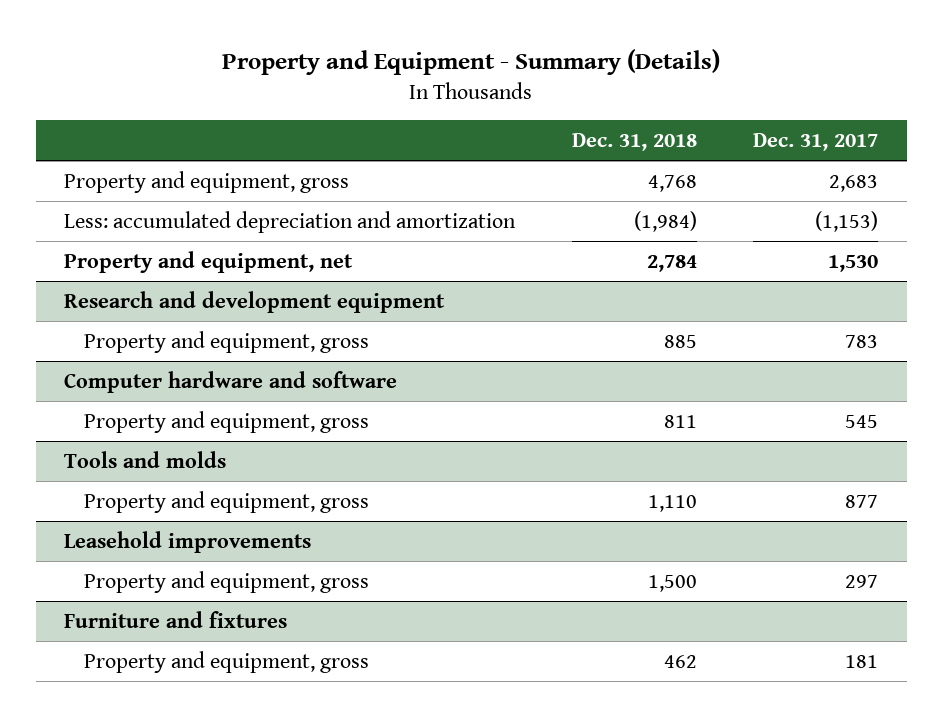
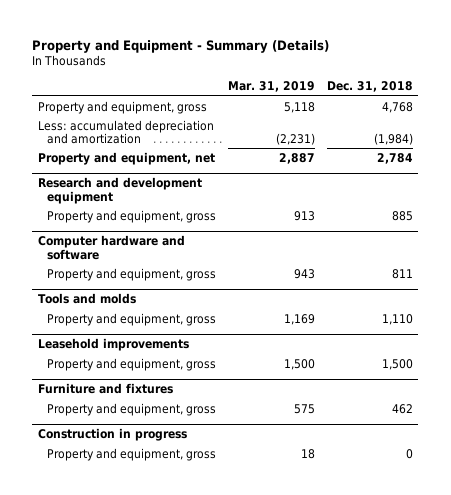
[753,133,879,152] Dec. 31, 2017 -> none
none -> [227,81,315,93] Mar. 31, 2019
none -> [38,428,188,442] Construction in progress
none -> [47,447,217,461] Property and equipment, gross

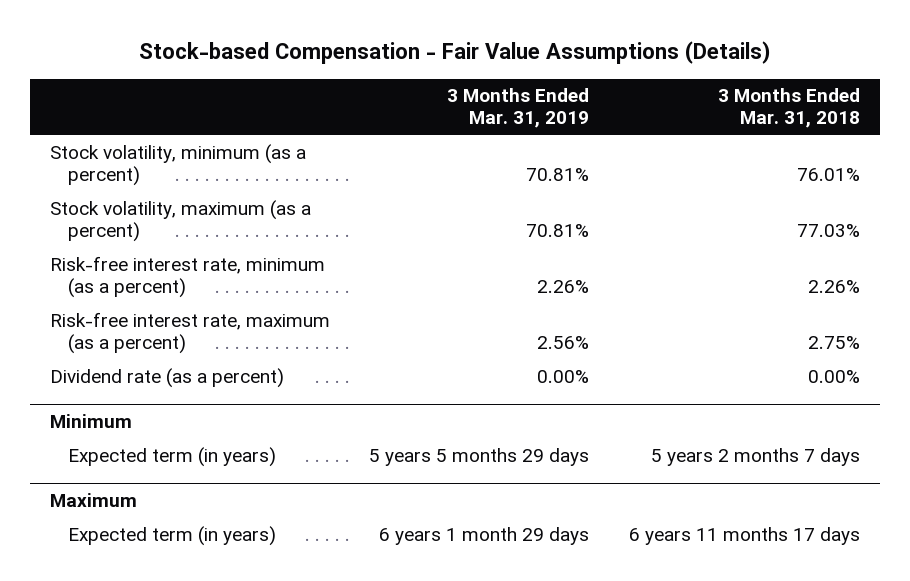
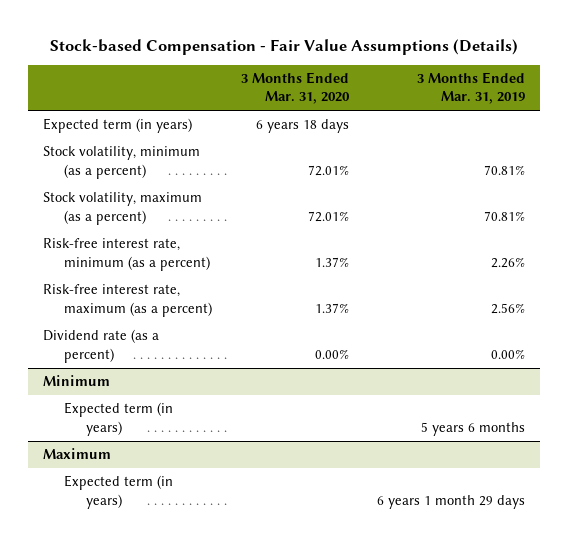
[718,88,861,129] 3 Months Ended Mar. 31, 2018 -> none
none -> [240,72,350,105] 3 Months Ended Mar. 31, 2020
none -> [42,118,192,134] Expected term (in years)
[369,447,590,466] 5 years 5 months 29 days -> [421,421,526,436] 5 years 6 months

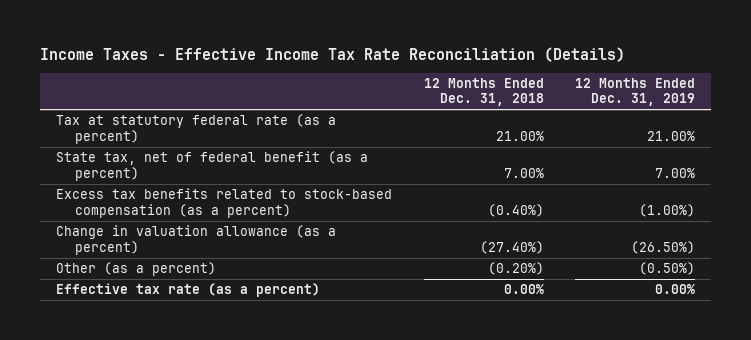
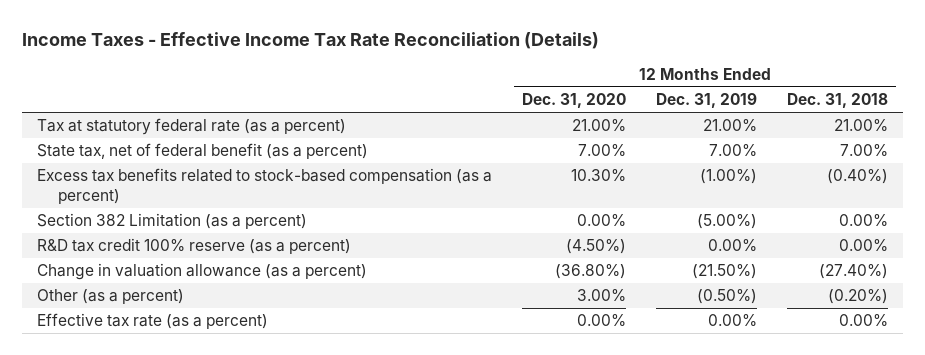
none -> [521,93,626,109] Dec. 31, 2020
none -> [36,213,307,230] Section 382 Limitation (as a percent)
none -> [36,238,351,255] R&D tax credit 100% reserve (as a percent)
[631,240,696,254] (26.50%) -> [691,264,757,280] (21.50%)

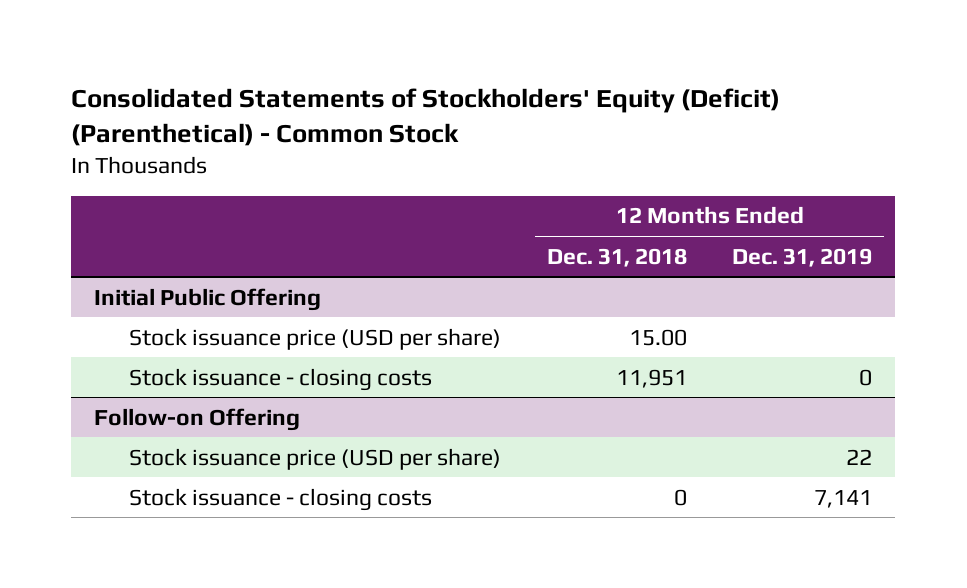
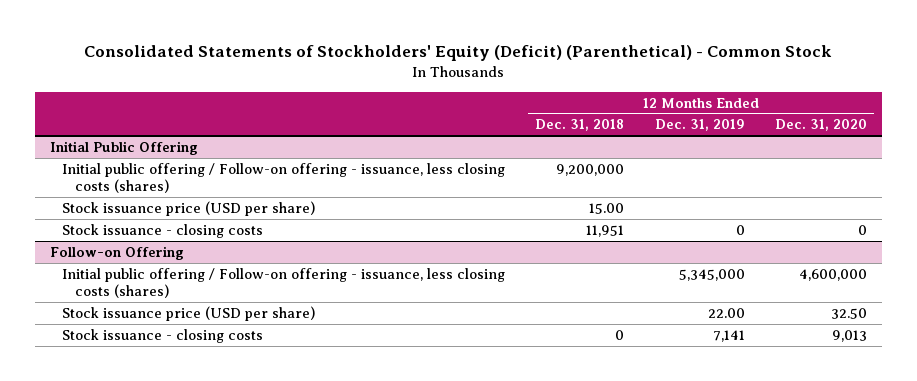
none -> [774,119,867,132] Dec. 31, 2020
none -> [62,162,506,194] Initial public offering / Follow-on offering - issuance, less closing costs (shares)
none -> [62,267,506,299] Initial public offering / Follow-on offering - issuance, less closing costs (shares)
[846,448,873,465] 22 -> [707,307,745,318] 22.00

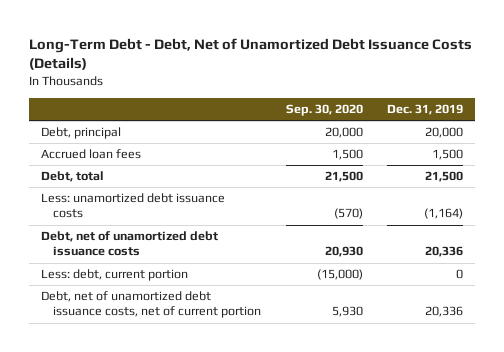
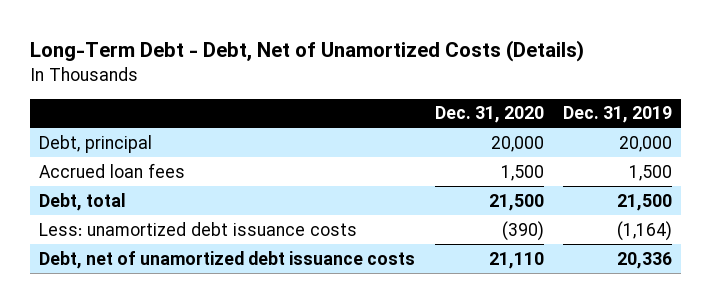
[29,37,473,71] Long-Term Debt - Debt, Net of Unamortized Debt Issuance Costs (Details) -> [29,40,584,63] Long-Term Debt - Debt, Net of Unamortized Costs (Details)
[285,103,363,116] Sep. 30, 2020 -> none
none -> [434,106,544,124] Dec. 31, 2020
[41,269,189,282] Less: debt, current portion -> none
[41,291,262,319] Debt, net of unamortized debt issuance costs, net of current portion -> none

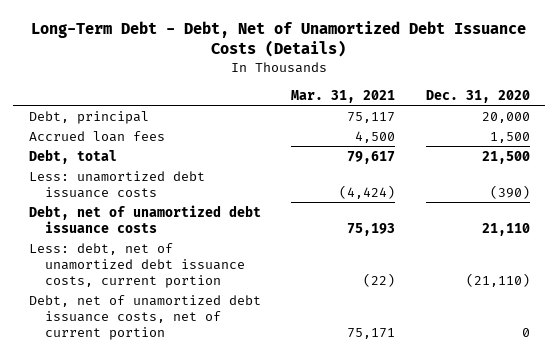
[29,40,584,63] Long-Term Debt - Debt, Net of Unamortized Costs (Details) -> [31,20,527,58] Long-Term Debt - Debt, Net of Unamortized Debt Issuance Costs (Details)
[562,106,672,124] Dec. 31, 2019 -> none
none -> [291,89,396,103] Mar. 31, 2021
none -> [28,242,246,289] Less: debt, net of unamortized debt issuance costs, current portion
none -> [28,294,261,341] Debt, net of unamortized debt issuance costs, net of current portion

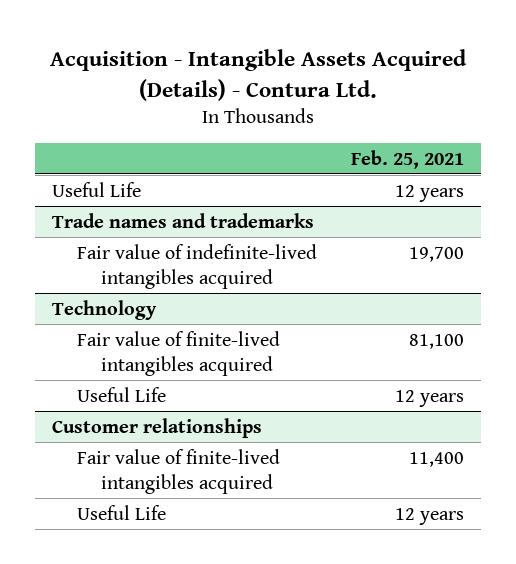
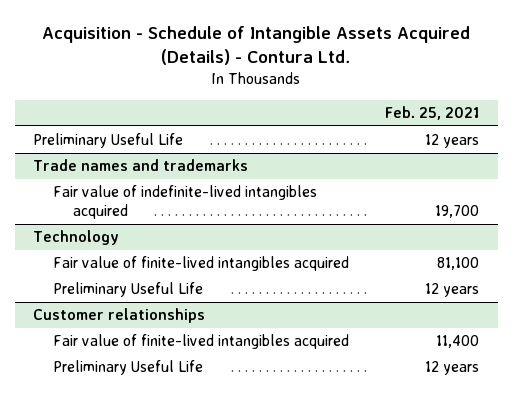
[49,48,467,101] Acquisition - Intangible Assets Acquired (Details) - Contura Ltd. -> [42,25,471,66] Acquisition - Schedule of Intangible Assets Acquired (Details) - Contura Ltd.
[52,181,142,197] Useful Life -> [33,133,184,149] Preliminary Useful Life
[76,386,166,402] Useful Life -> [52,282,203,298] Preliminary Useful Life
[76,504,166,520] Useful Life -> [52,360,203,376] Preliminary Useful Life

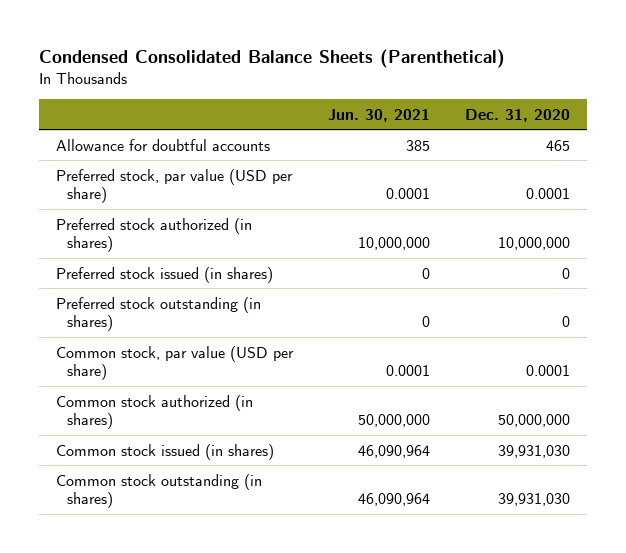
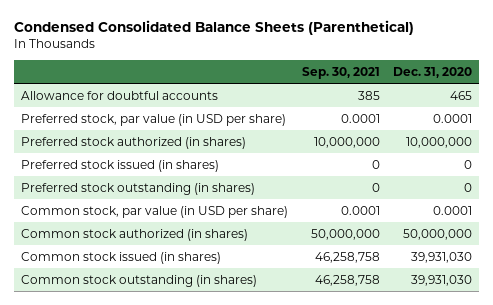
[327,108,430,122] Jun. 30, 2021 -> none
none -> [301,66,380,79] Sep. 30, 2021
[56,168,294,204] Preferred stock, par value (USD per share) -> [20,113,286,126] Preferred stock, par value (in USD per share)
[56,345,295,381] Common stock, par value (USD per share) -> [20,205,288,218] Common stock, par value (in USD per share)

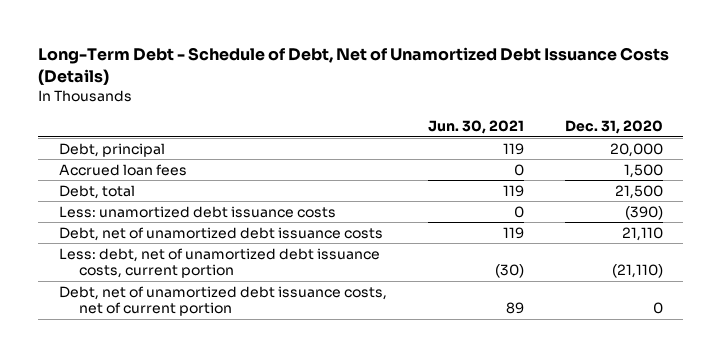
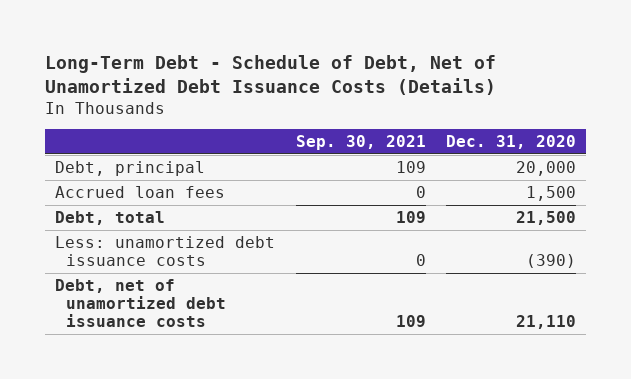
[427,120,524,135] Jun. 30, 2021 -> none
none -> [295,134,426,150] Sep. 30, 2021
[58,247,380,279] Less: debt, net of unamortized debt issuance costs, current portion -> none
[58,285,387,317] Debt, net of unamortized debt issuance costs, net of current portion -> none

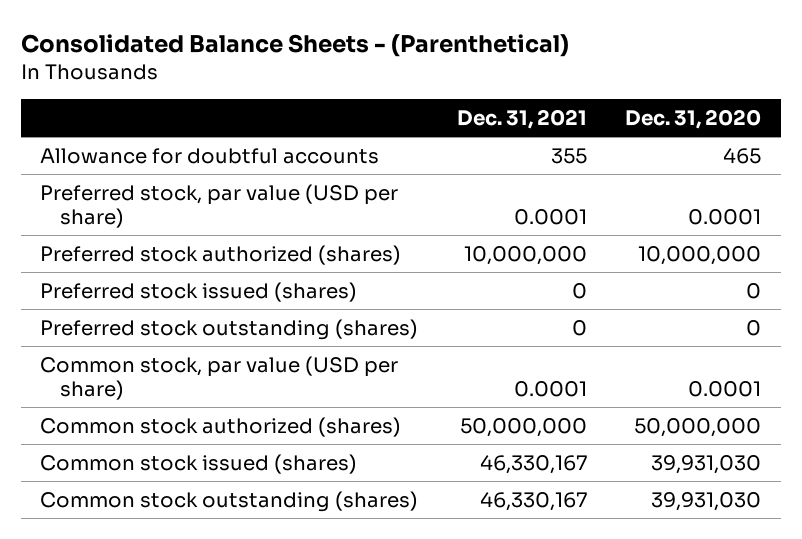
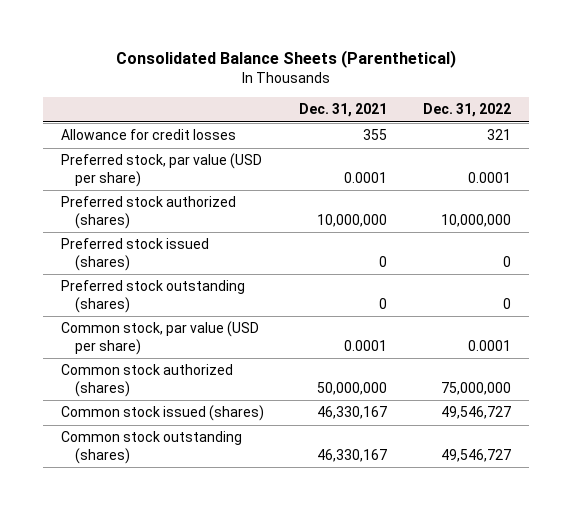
[21,34,570,58] Consolidated Balance Sheets - (Parenthetical) -> [115,50,456,69] Consolidated Balance Sheets (Parenthetical)
[625,109,762,130] Dec. 31, 2020 -> none
none -> [423,103,512,118] Dec. 31, 2022
[40,147,380,164] Allowance for doubtful accounts -> [60,129,236,141] Allowance for credit losses

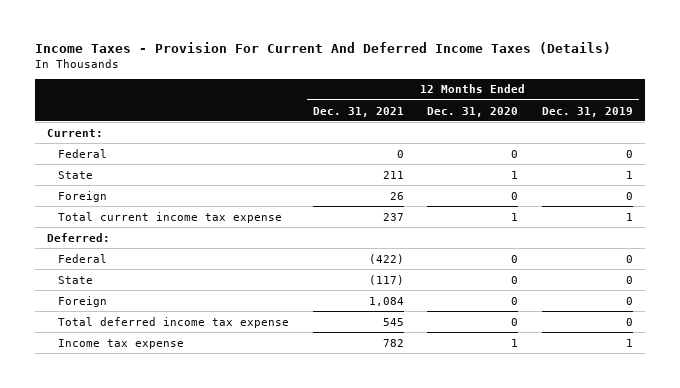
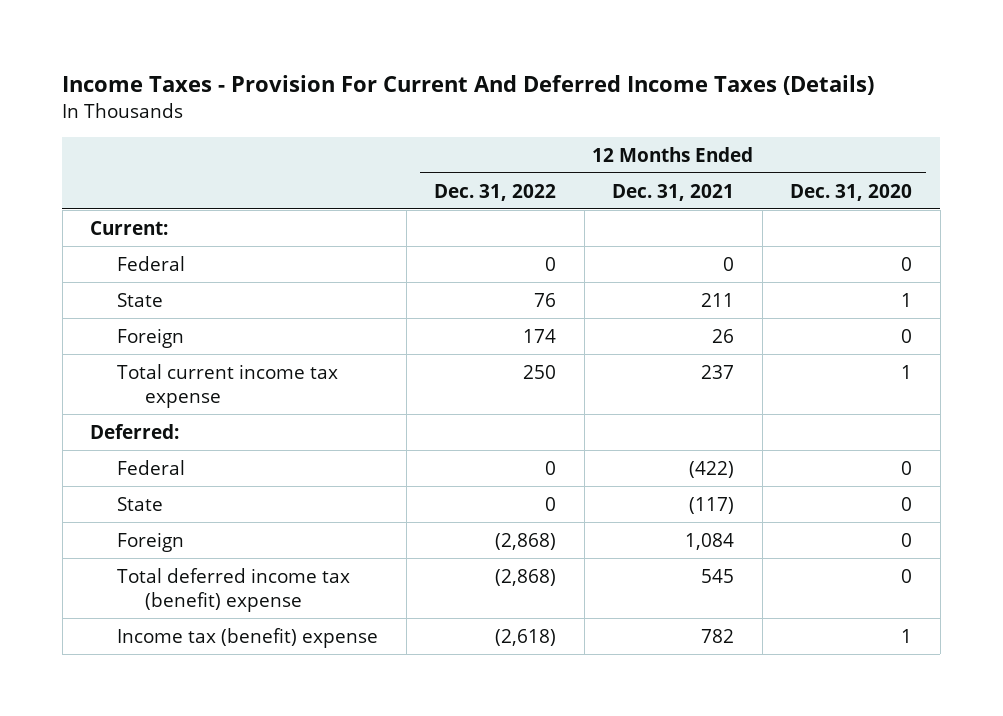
[542,106,634,117] Dec. 31, 2019 -> none
none -> [434,183,557,201] Dec. 31, 2022
[58,316,290,328] Total deferred income tax expense -> [117,567,351,613] Total deferred income tax (benefit) expense
[58,338,185,349] Income tax expense -> [117,627,379,648] Income tax (benefit) expense

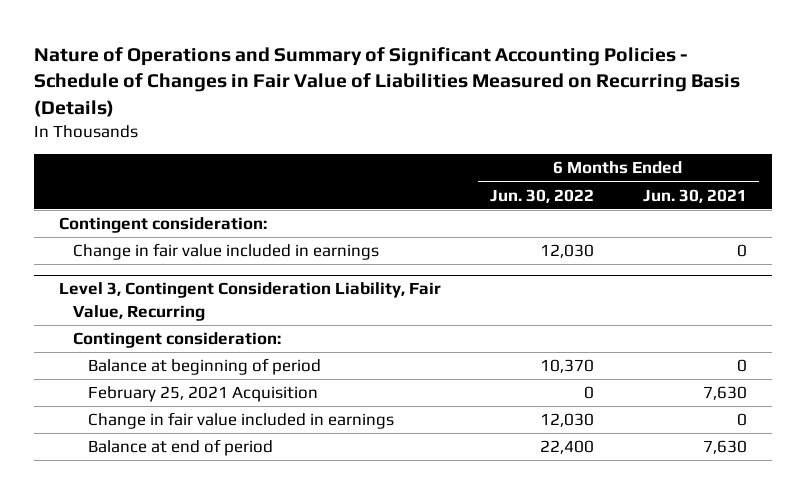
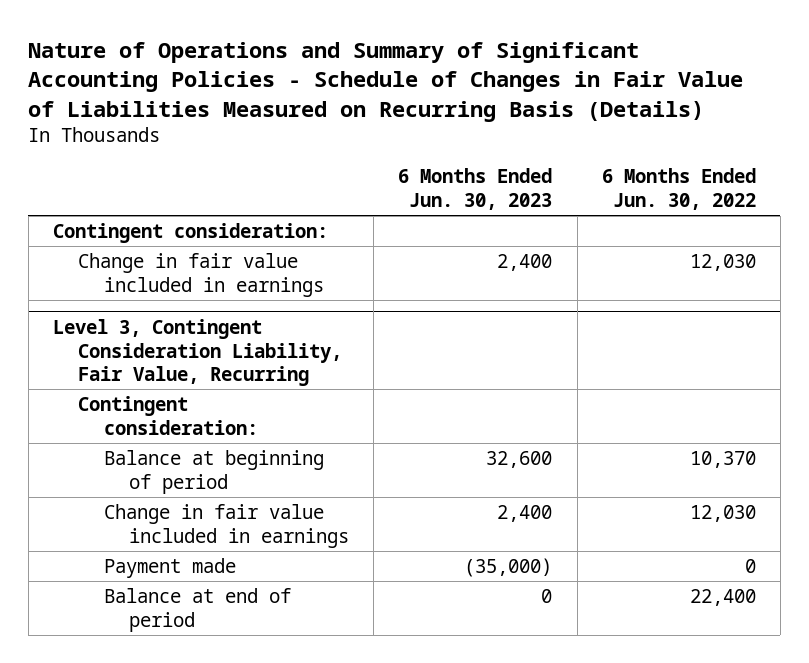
[642,188,747,203] Jun. 30, 2021 -> none
none -> [398,168,553,211] 6 Months Ended Jun. 30, 2023
[88,386,319,403] February 25, 2021 Acquisition -> none
none -> [103,557,236,578] Payment made

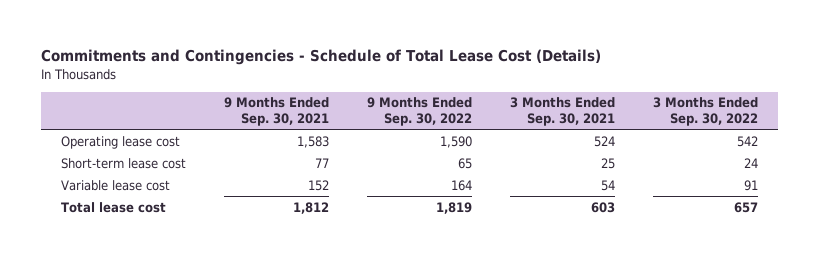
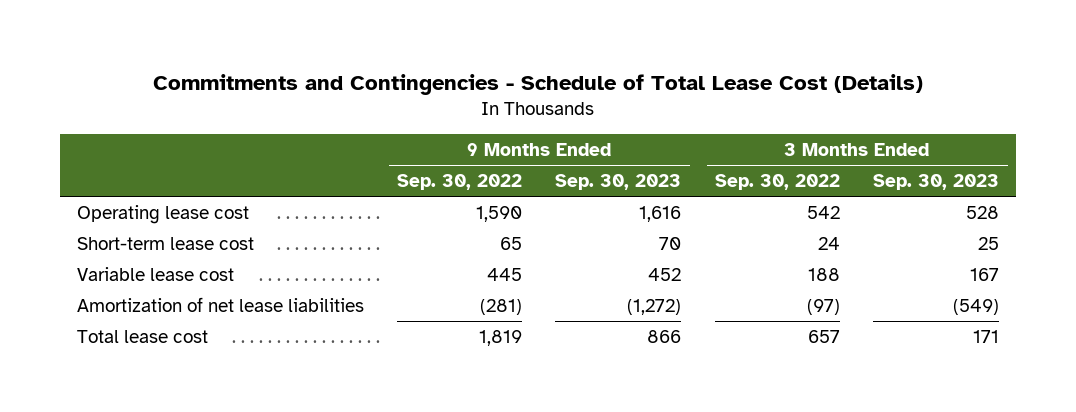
[223,97,329,126] 9 Months Ended Sep. 30, 2021 -> none
[510,97,616,126] 3 Months Ended Sep. 30, 2021 -> none
none -> [555,174,682,191] Sep. 30, 2023
none -> [873,174,1000,191] Sep. 30, 2023
[450,179,472,191] 164 -> [487,267,523,281] 445
[744,179,759,191] 91 -> [807,267,840,281] 188
none -> [76,296,364,312] Amortization of net lease liabilities

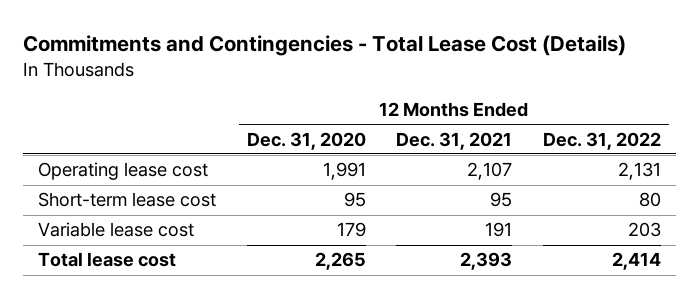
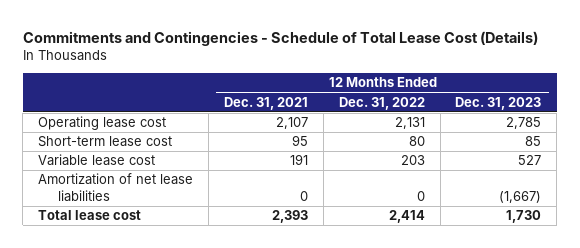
[22,35,626,57] Commitments and Contingencies - Total Lease Cost (Details) -> [22,30,538,46] Commitments and Contingencies - Schedule of Total Lease Cost (Details)
[246,131,366,150] Dec. 31, 2020 -> none
none -> [455,96,542,110] Dec. 31, 2023
none -> [38,173,194,202] Amortization of net lease liabilities

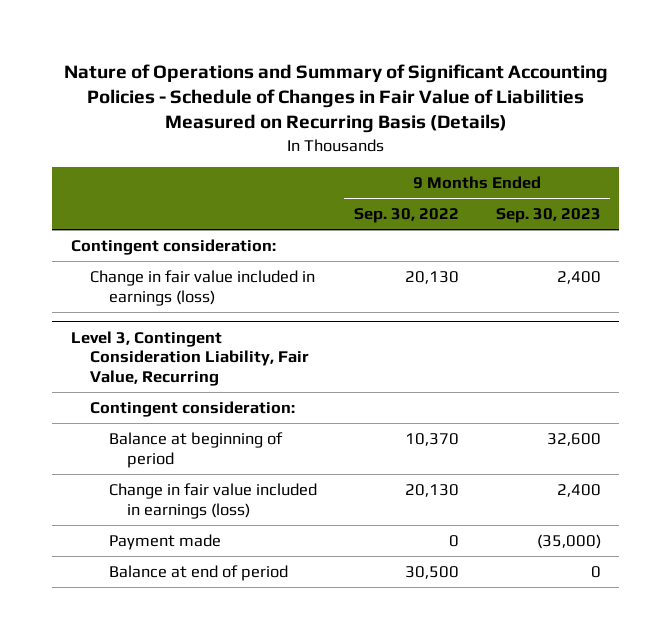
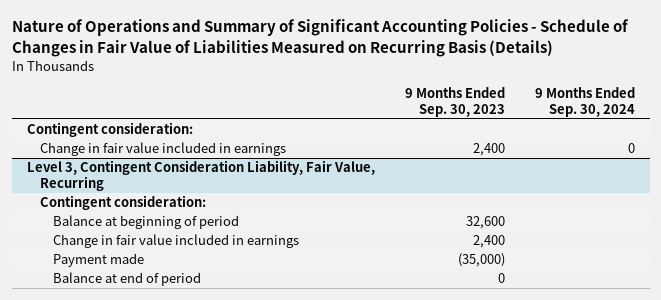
[353,208,459,224] Sep. 30, 2022 -> none
none -> [534,87,635,117] 9 Months Ended Sep. 30, 2024
[89,269,315,306] Change in fair value included in earnings (loss) -> [39,142,286,157] Change in fair value included in earnings
[108,482,317,519] Change in fair value included in earnings (loss) -> [52,234,299,249] Change in fair value included in earnings

